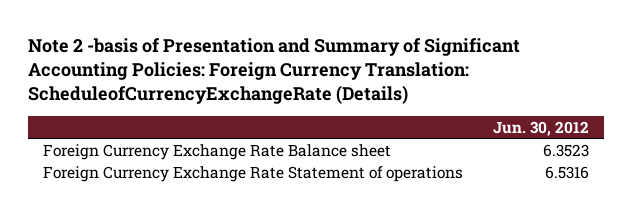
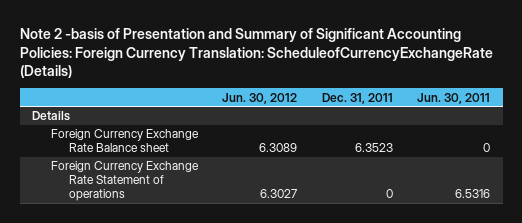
none -> [321,92,393,104] Dec. 31, 2011
none -> [417,92,491,104] Jun. 30, 2011
none -> [32,111,71,122] Details
[543,143,590,157] 6.3523 -> [259,143,298,153] 6.3089
[545,165,590,179] 6.5316 -> [260,189,298,199] 6.3027

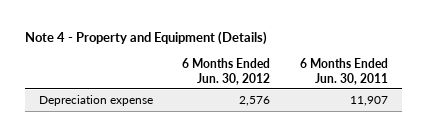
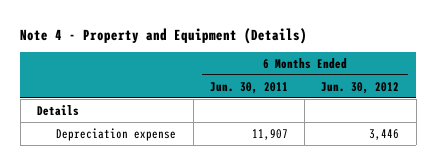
none -> [36,104,79,116] Details
[239,96,271,107] 2,576 -> [369,128,400,140] 3,446

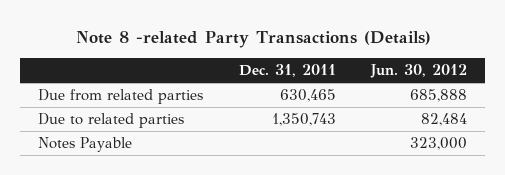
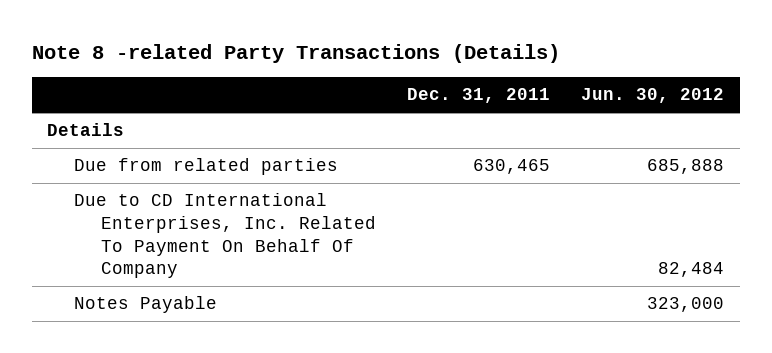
none -> [47,123,125,137] Details
[37,113,184,129] Due to related parties -> none
none -> [74,193,377,279] Due to CD International Enterprises, Inc. Related To Payment On Behalf Of Company

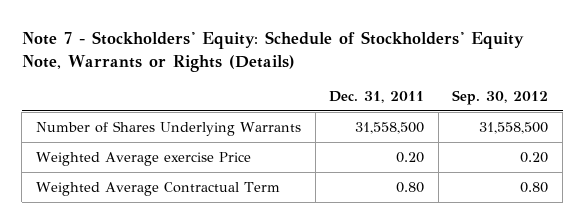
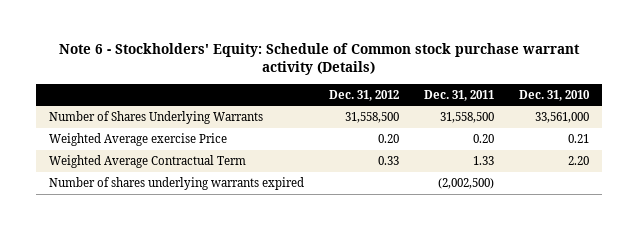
[21,31,524,72] Note 7 - Stockholders' Equity: Schedule of Stockholders' Equity Note, Warrants or Rights (Details) -> [59,43,581,76] Note 6 - Stockholders' Equity: Schedule of Common stock purchase warrant activity (Details)
[452,90,549,106] Sep. 30, 2012 -> none
none -> [328,89,399,101] Dec. 31, 2012
none -> [519,89,591,101] Dec. 31, 2010
[396,181,425,193] 0.80 -> [473,155,495,165] 1.33
none -> [48,176,304,190] Number of shares underlying warrants expired

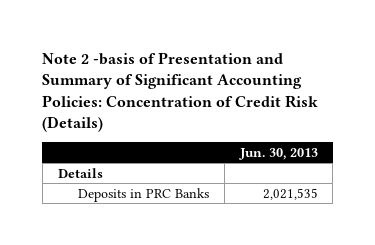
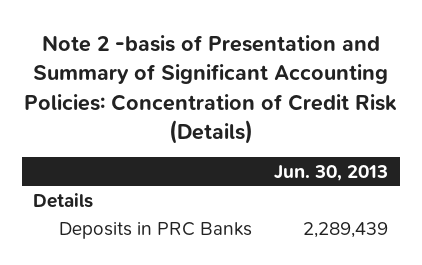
[262,187,318,200] 2,021,535 -> [303,222,389,239] 2,289,439

